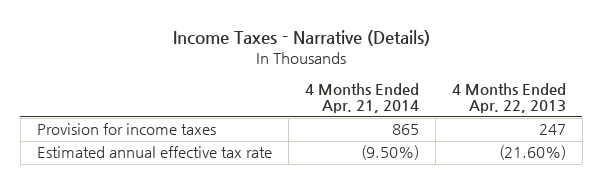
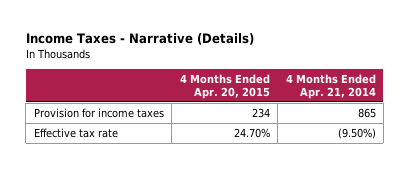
[451,82,566,114] 4 Months Ended Apr. 22, 2013 -> none
none -> [179,73,270,99] 4 Months Ended Apr. 20, 2015
[36,146,272,159] Estimated annual effective tax rate -> [33,127,118,138] Effective tax rate

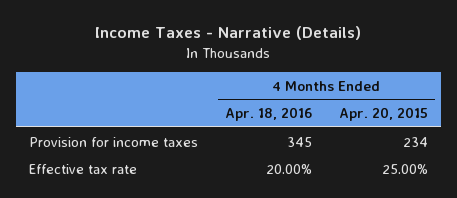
[285,73,376,99] 4 Months Ended Apr. 21, 2014 -> none
none -> [224,107,312,122] Apr. 18, 2016
[233,127,270,138] 24.70% -> [381,163,428,174] 25.00%

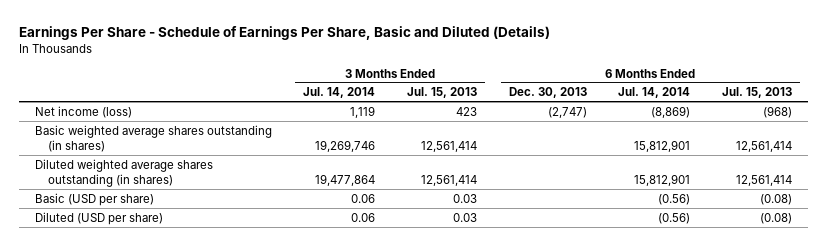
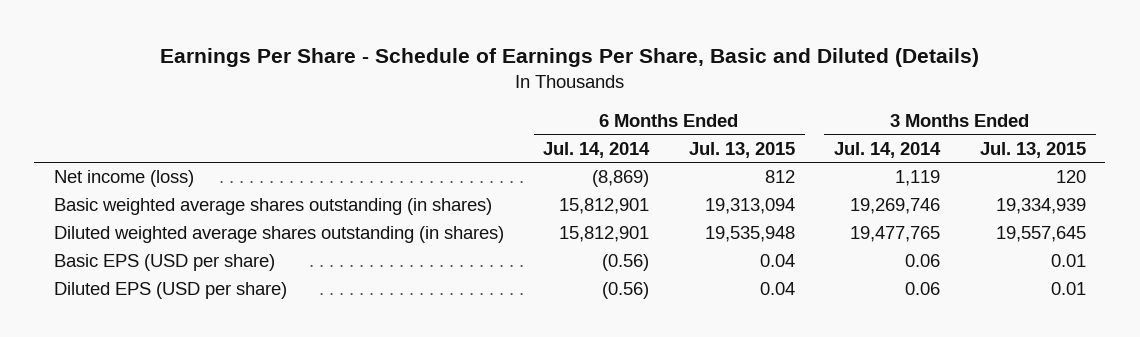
[406,87,477,99] Jul. 15, 2013 -> none
[508,87,587,99] Dec. 30, 2013 -> none
[721,87,792,99] Jul. 15, 2013 -> none
none -> [688,141,795,158] Jul. 13, 2015
none -> [979,141,1086,158] Jul. 13, 2015
[315,173,376,186] 19,477,864 -> [850,226,941,243] 19,477,765
[34,192,154,206] Basic (USD per share) -> [54,254,276,272] Basic EPS (USD per share)
[34,211,163,225] Diluted (USD per share) -> [54,282,288,300] Diluted EPS (USD per share)

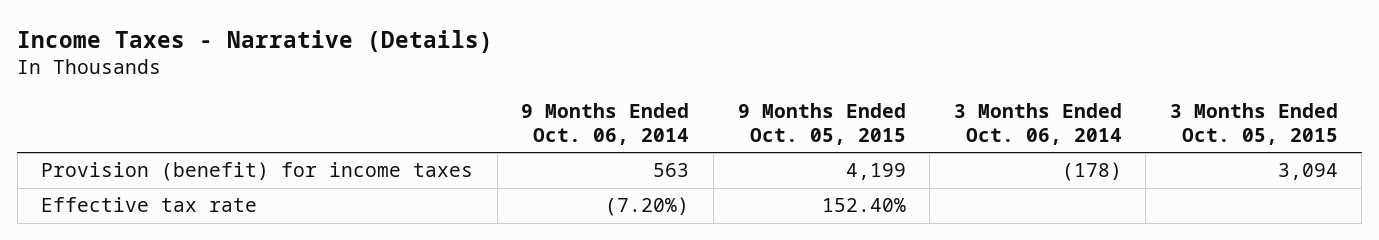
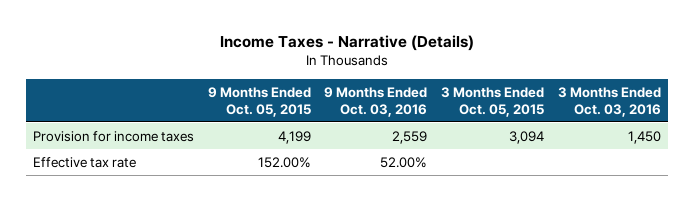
[521,103,690,145] 9 Months Ended Oct. 06, 2014 -> none
[953,103,1122,145] 3 Months Ended Oct. 06, 2014 -> none
none -> [324,86,428,117] 9 Months Ended Oct. 03, 2016
none -> [557,86,661,117] 3 Months Ended Oct. 03, 2016
[41,162,474,182] Provision (benefit) for income taxes -> [32,130,194,142] Provision for income taxes
[821,198,906,213] 152.40% -> [257,156,311,168] 152.00%

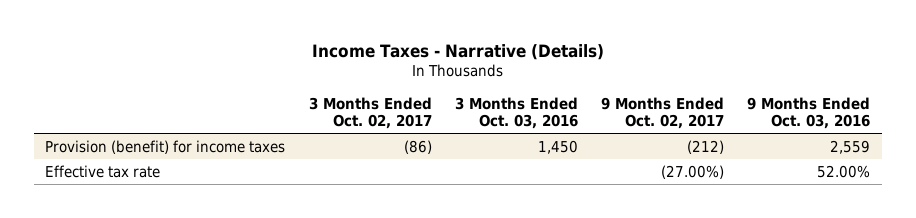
[207,86,311,117] 9 Months Ended Oct. 05, 2015 -> none
[441,86,545,117] 3 Months Ended Oct. 05, 2015 -> none
none -> [308,96,432,129] 3 Months Ended Oct. 02, 2017
none -> [601,96,725,129] 9 Months Ended Oct. 02, 2017
[32,130,194,142] Provision for income taxes -> [45,139,286,154] Provision (benefit) for income taxes

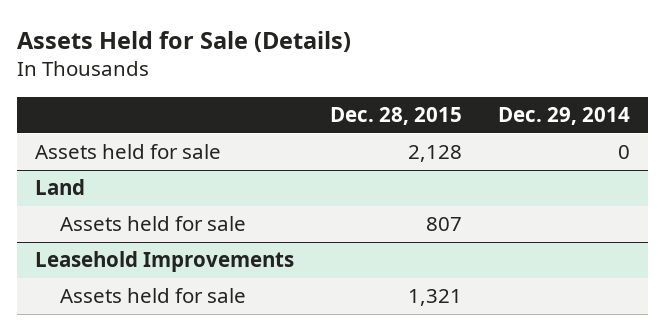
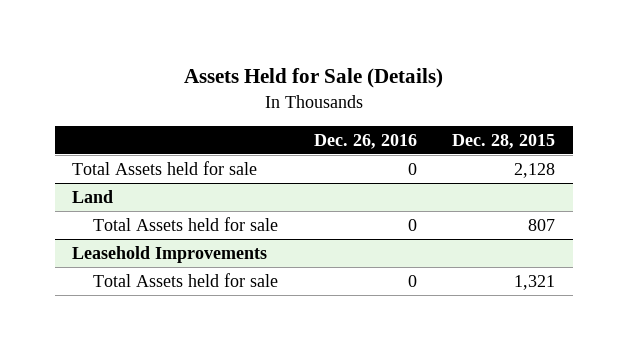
[498,107,631,126] Dec. 29, 2014 -> none
none -> [313,133,417,149] Dec. 26, 2016
[35,144,222,160] Assets held for sale -> [72,160,258,175] Total Assets held for sale
[60,216,247,232] Assets held for sale -> [92,216,278,231] Total Assets held for sale
[60,288,247,304] Assets held for sale -> [92,272,278,287] Total Assets held for sale

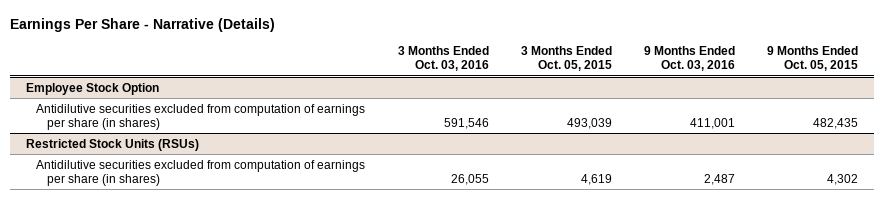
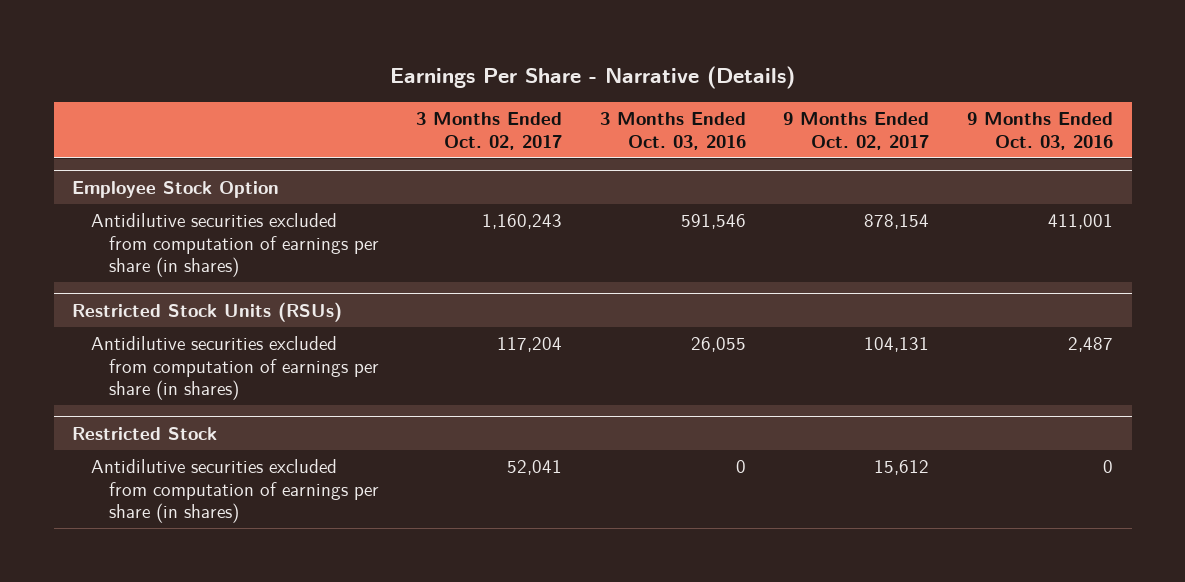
[520,46,612,72] 3 Months Ended Oct. 05, 2015 -> none
[766,46,858,72] 9 Months Ended Oct. 05, 2015 -> none
none -> [416,111,563,150] 3 Months Ended Oct. 02, 2017
none -> [783,111,930,150] 9 Months Ended Oct. 02, 2017
none -> [72,426,218,440] Restricted Stock
none -> [90,459,379,524] Antidilutive securities excluded from computation of earnings per share (in shares)

